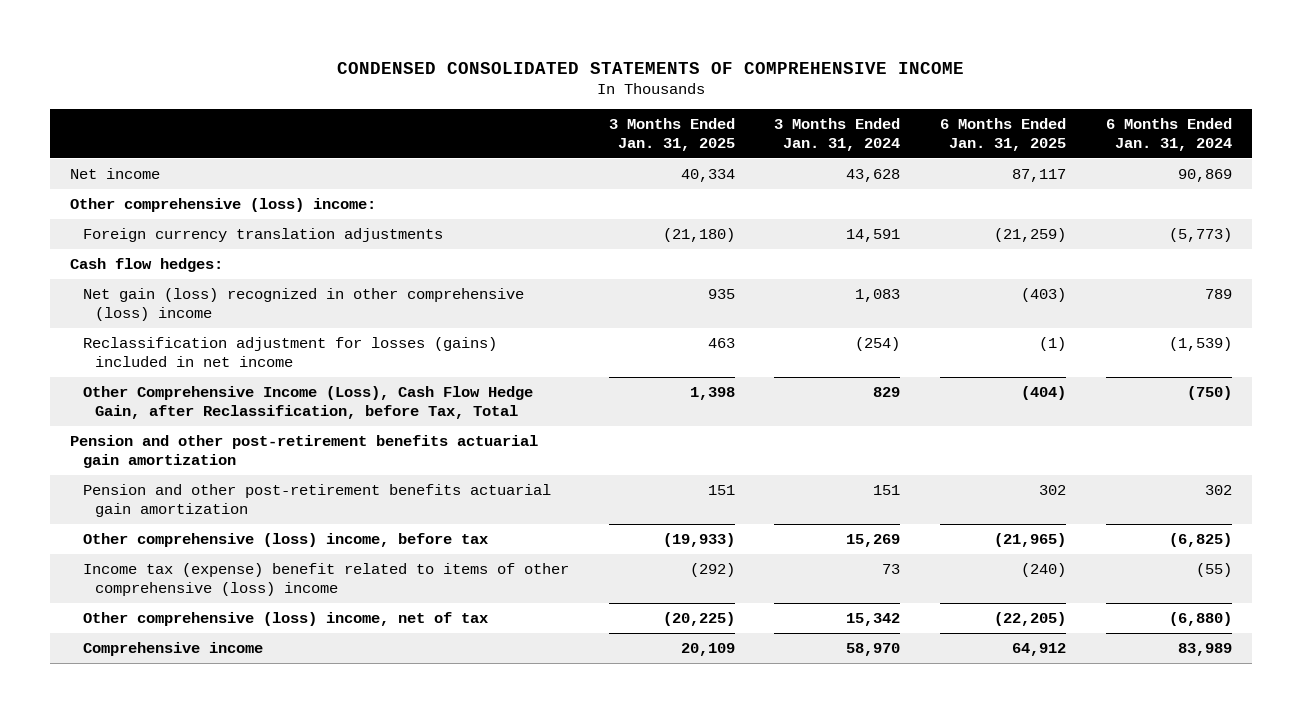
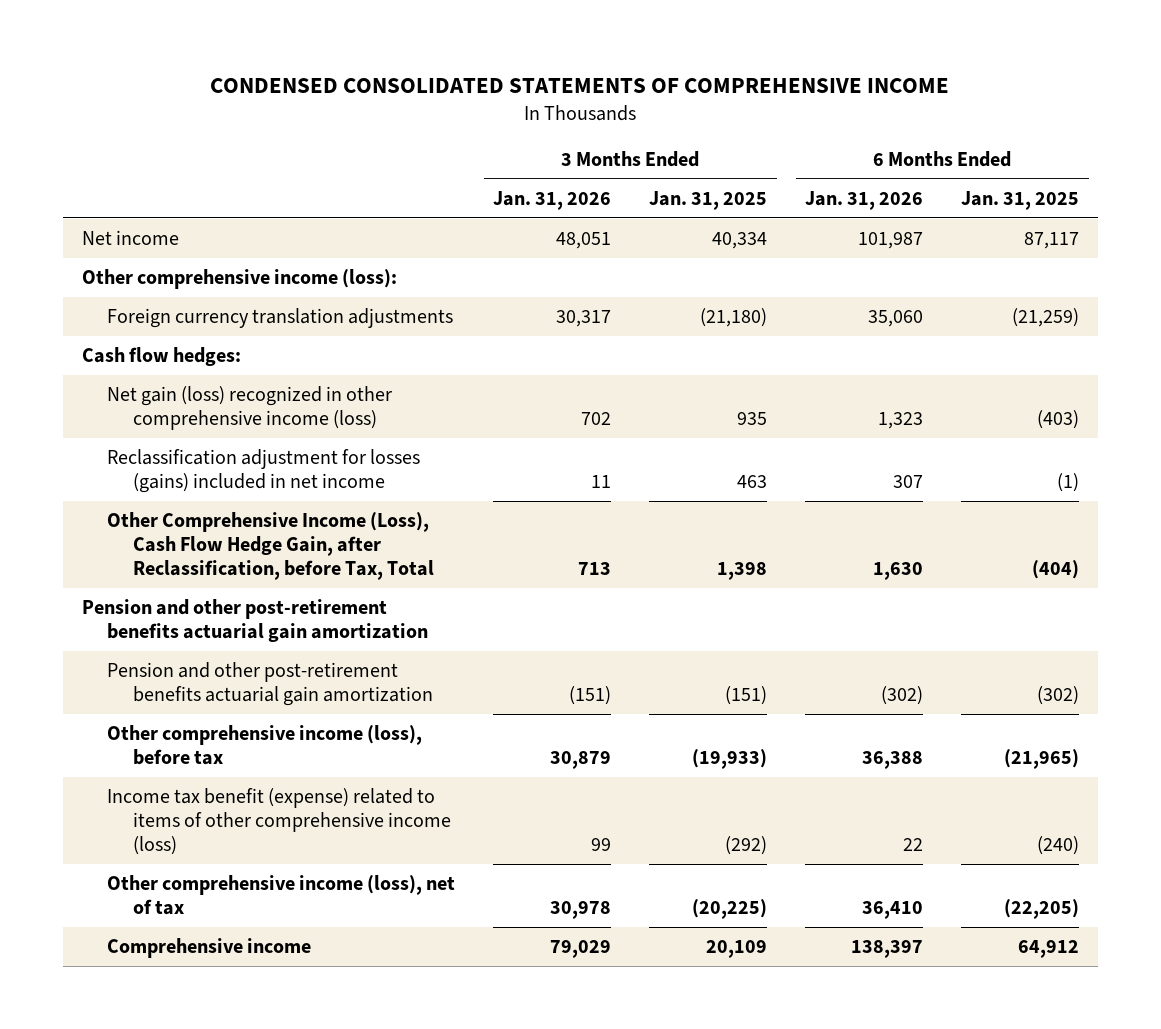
[774,118,901,152] 3 Months Ended Jan. 31, 2024 -> none
[1106,118,1233,152] 6 Months Ended Jan. 31, 2024 -> none
none -> [493,190,612,210] Jan. 31, 2026
none -> [805,190,924,210] Jan. 31, 2026
[69,197,376,212] Other comprehensive (loss) income: -> [81,268,397,289] Other comprehensive income (loss):
[82,287,524,321] Net gain (loss) recognized in other comprehensive (loss) income -> [107,385,393,430] Net gain (loss) recognized in other comprehensive income (loss)
[707,484,735,495] 151 -> [725,685,768,705] (151)
[1039,484,1067,495] 302 -> [1037,685,1080,705] (302)
[82,532,488,547] Other comprehensive (loss) income, before tax -> [107,724,423,765] Other comprehensive income (loss), before tax
[82,562,569,596] Income tax (expense) benefit related to items of other comprehensive (loss) income -> [107,787,452,855] Income tax benefit (expense) related to items of other comprehensive income (loss)
[82,611,488,626] Other comprehensive (loss) income, net of tax -> [107,874,456,915] Other comprehensive income (loss), net of tax

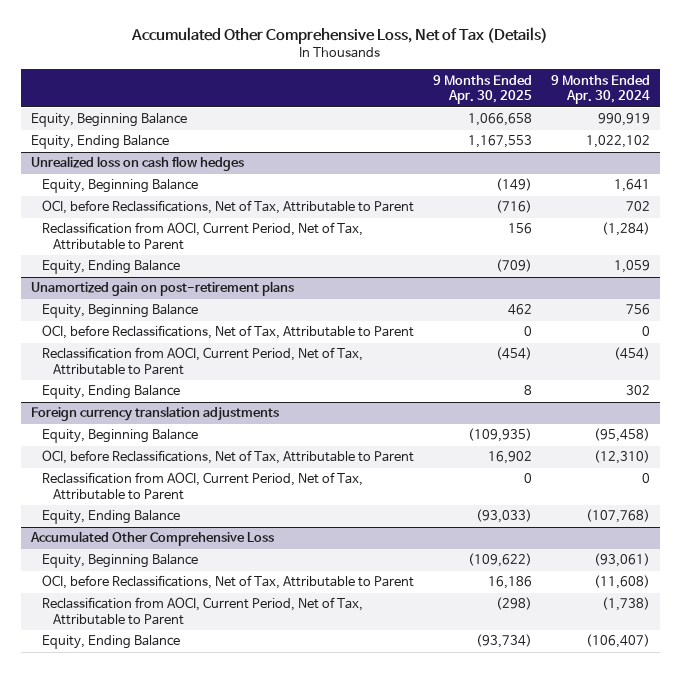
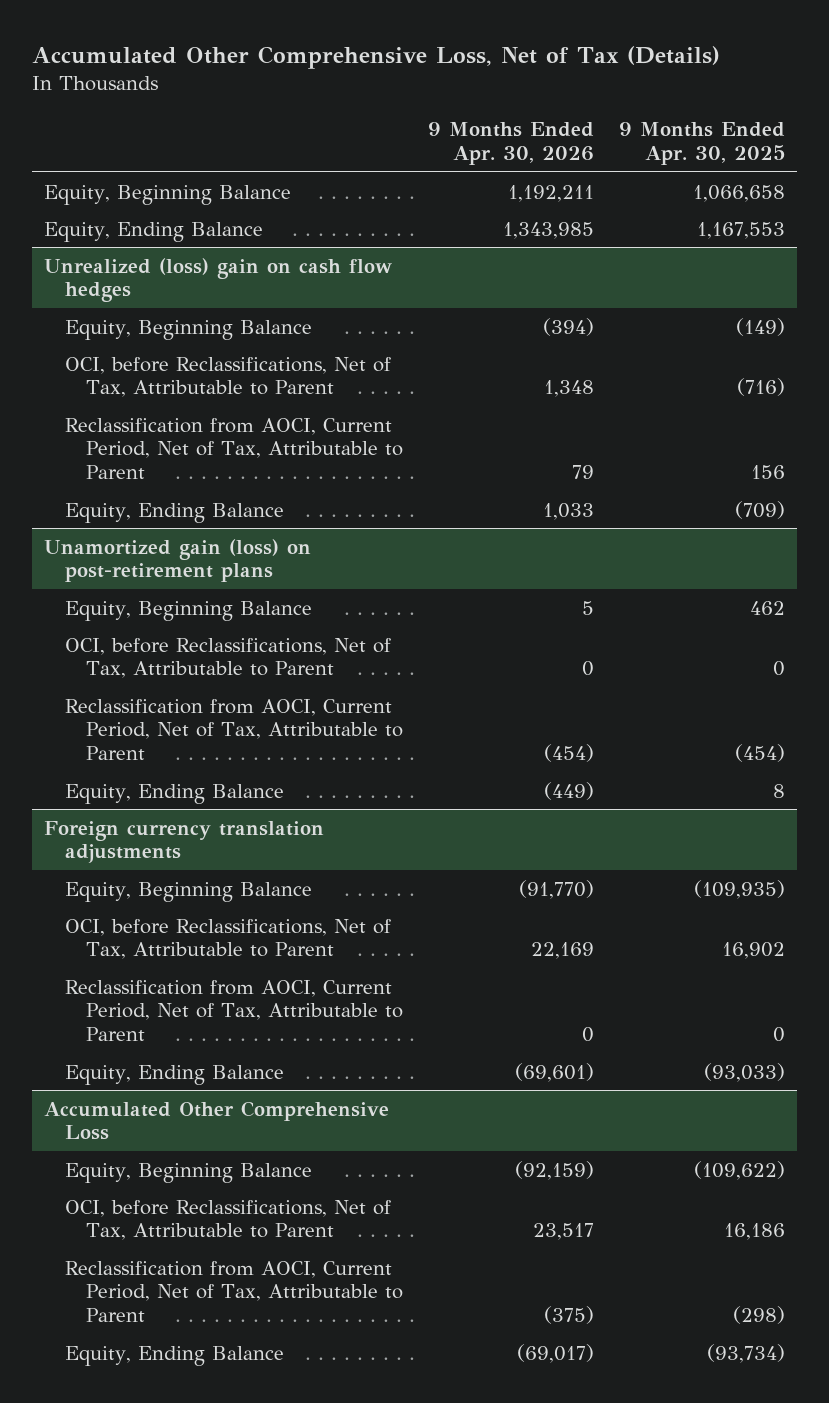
[551,74,651,105] 9 Months Ended Apr. 30, 2024 -> none
none -> [427,122,594,166] 9 Months Ended Apr. 30, 2026
[30,156,244,172] Unrealized loss on cash flow hedges -> [44,257,393,303] Unrealized (loss) gain on cash flow hedges
[30,281,294,297] Unamortized gain on post-retirement plans -> [44,538,312,583] Unamortized gain (loss) on post-retirement plans

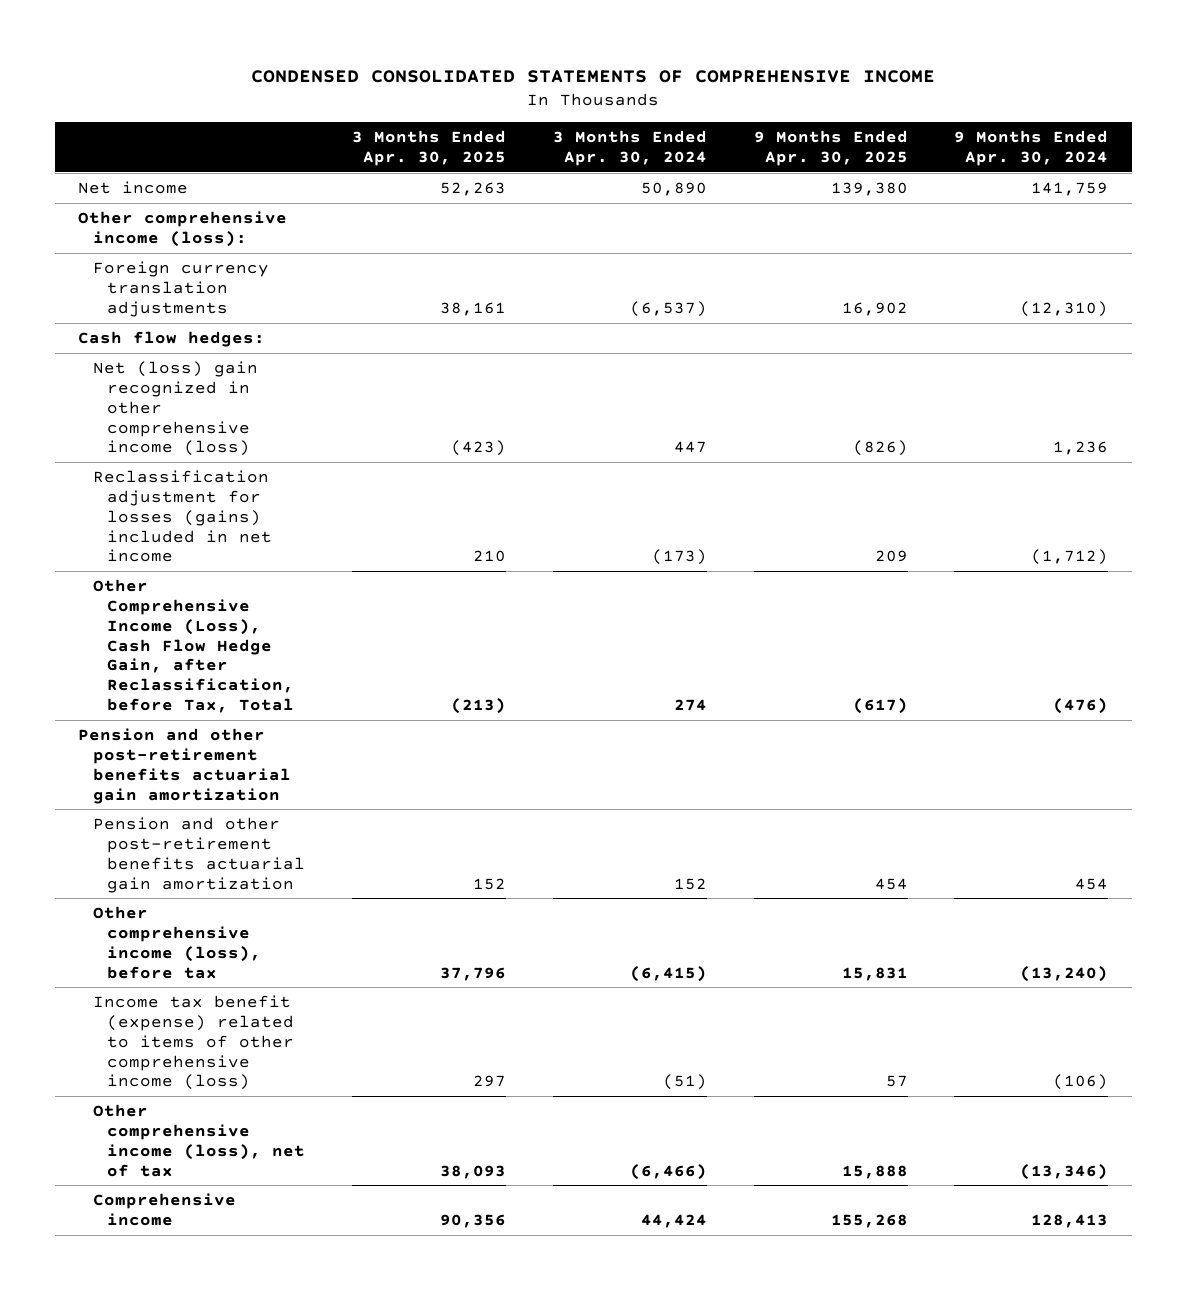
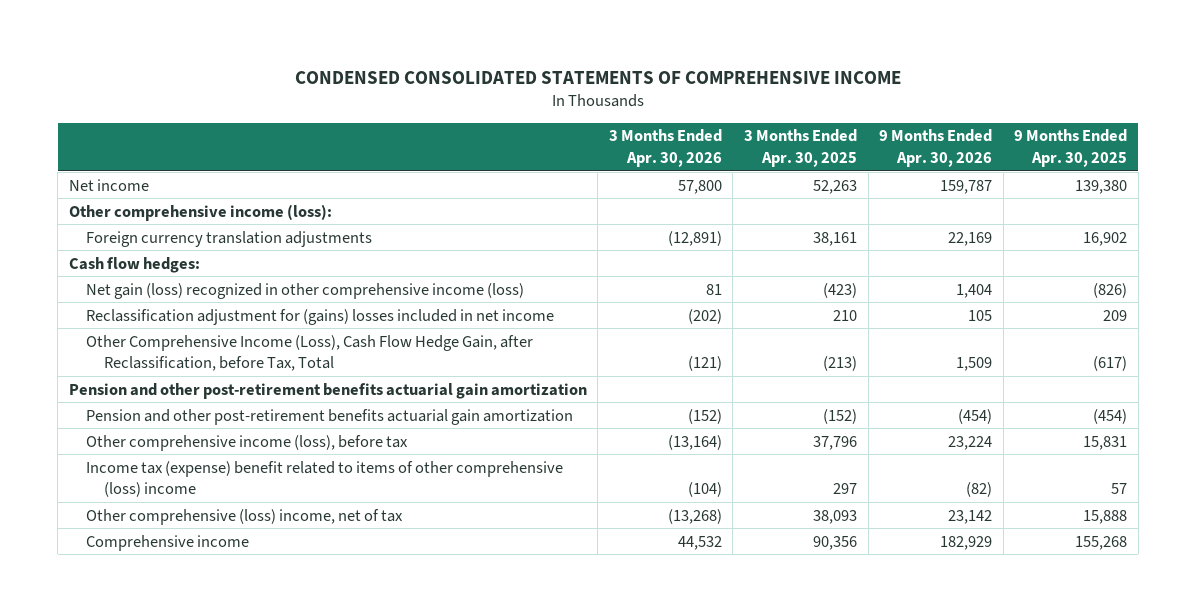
[552,130,707,167] 3 Months Ended Apr. 30, 2024 -> none
[954,130,1109,167] 9 Months Ended Apr. 30, 2024 -> none
none -> [608,129,722,168] 3 Months Ended Apr. 30, 2026
none -> [879,129,993,168] 9 Months Ended Apr. 30, 2026
[92,361,258,457] Net (loss) gain recognized in other comprehensive income (loss) -> [86,282,525,299] Net gain (loss) recognized in other comprehensive income (loss)
[92,470,272,563] Reclassification adjustment for losses (gains) included in net income -> [86,308,555,325] Reclassification adjustment for (gains) losses included in net income
[472,877,506,890] 152 -> [822,408,857,424] (152)
[874,877,908,890] 454 -> [1093,408,1128,424] (454)
[92,995,294,1091] Income tax benefit (expense) related to items of other comprehensive income (loss) -> [86,460,564,498] Income tax (expense) benefit related to items of other comprehensive (loss) income
[92,1104,305,1177] Other comprehensive income (loss), net of tax -> [86,508,404,525] Other comprehensive (loss) income, net of tax

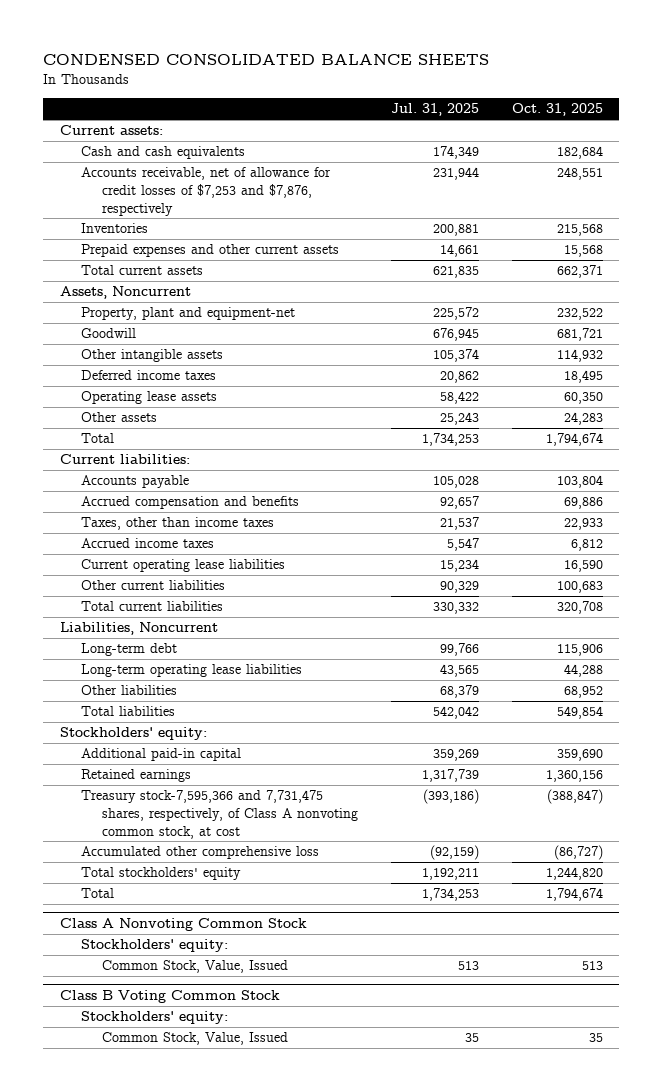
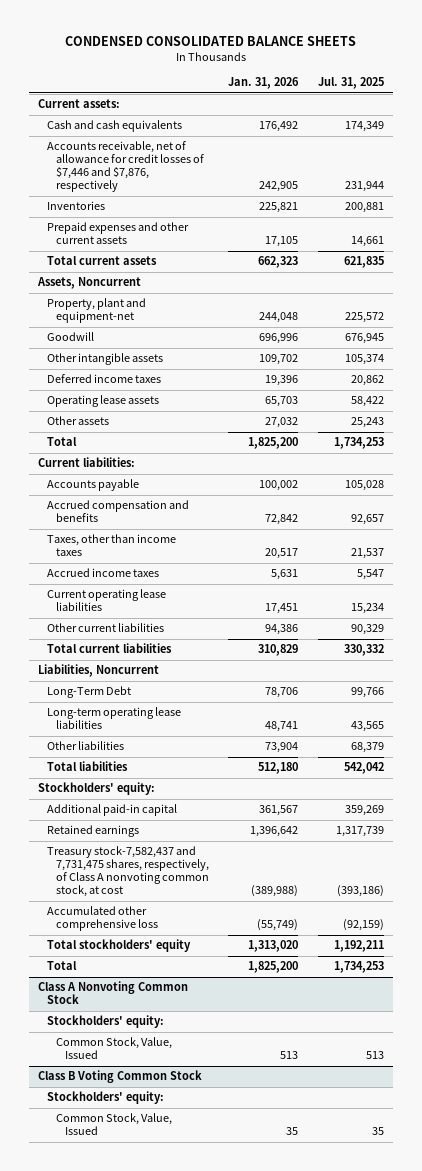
[511,103,603,117] Oct. 31, 2025 -> none
none -> [228,77,300,90] Jan. 31, 2026
[81,167,332,216] Accounts receivable, net of allowance for credit losses of $7,253 and $7,876, respectively -> [47,141,205,193] Accounts receivable, net of allowance for credit losses of $7,446 and $7,876, respectively
[81,643,178,657] Long-term debt -> [47,686,132,699] Long-Term Debt
[81,790,359,839] Treasury stock-7,595,366 and 7,731,475 shares, respectively, of Class A nonvoting common stock, at cost -> [47,846,210,898] Treasury stock-7,582,437 and 7,731,475 shares, respectively, of Class A nonvoting common stock, at cost

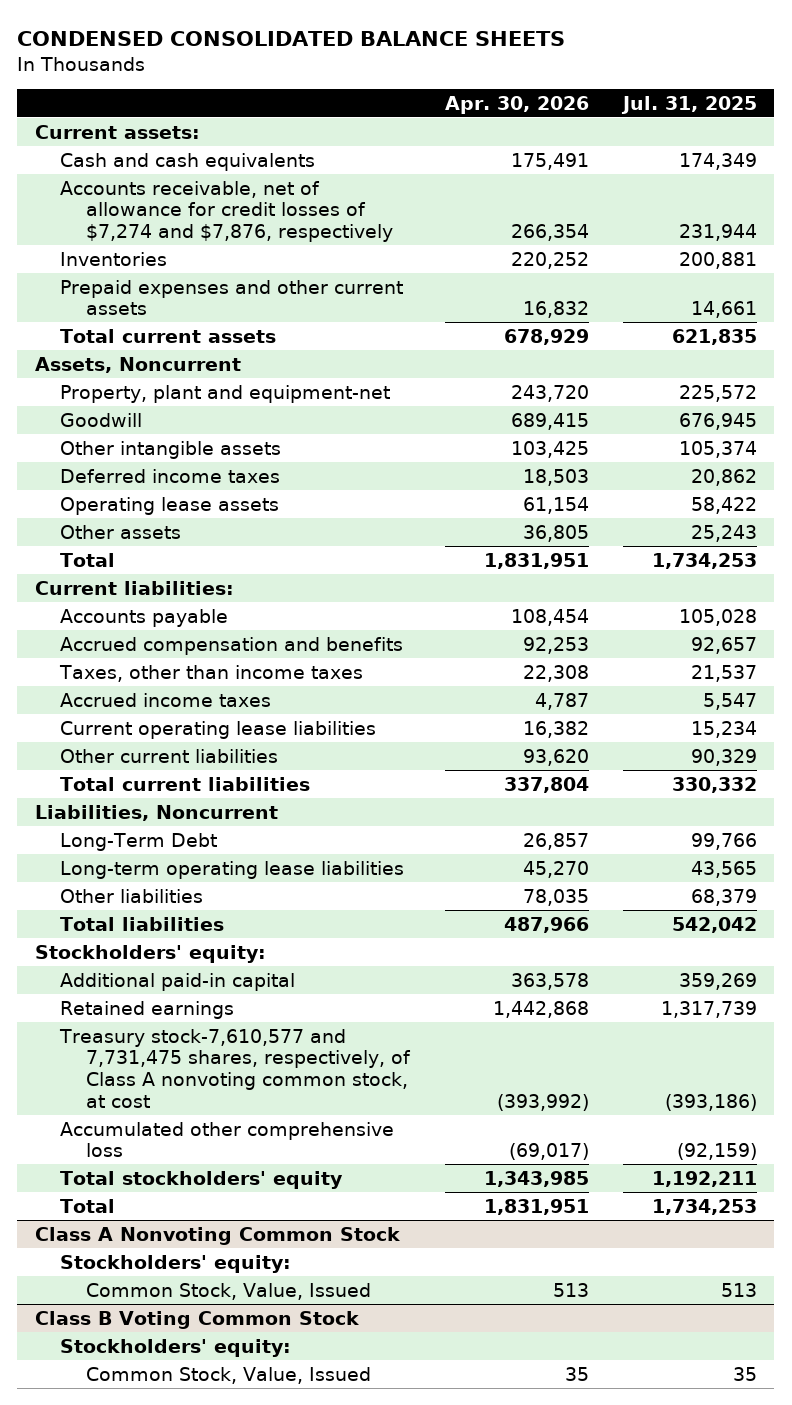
[228,77,300,90] Jan. 31, 2026 -> none
none -> [444,95,589,114] Apr. 30, 2026
[47,141,205,193] Accounts receivable, net of allowance for credit losses of $7,446 and $7,876, respectively -> [60,180,394,243] Accounts receivable, net of allowance for credit losses of $7,274 and $7,876, respectively
[47,846,210,898] Treasury stock-7,582,437 and 7,731,475 shares, respectively, of Class A nonvoting common stock, at cost -> [59,1028,412,1109] Treasury stock-7,610,577 and 7,731,475 shares, respectively, of Class A nonvoting common stock, at cost

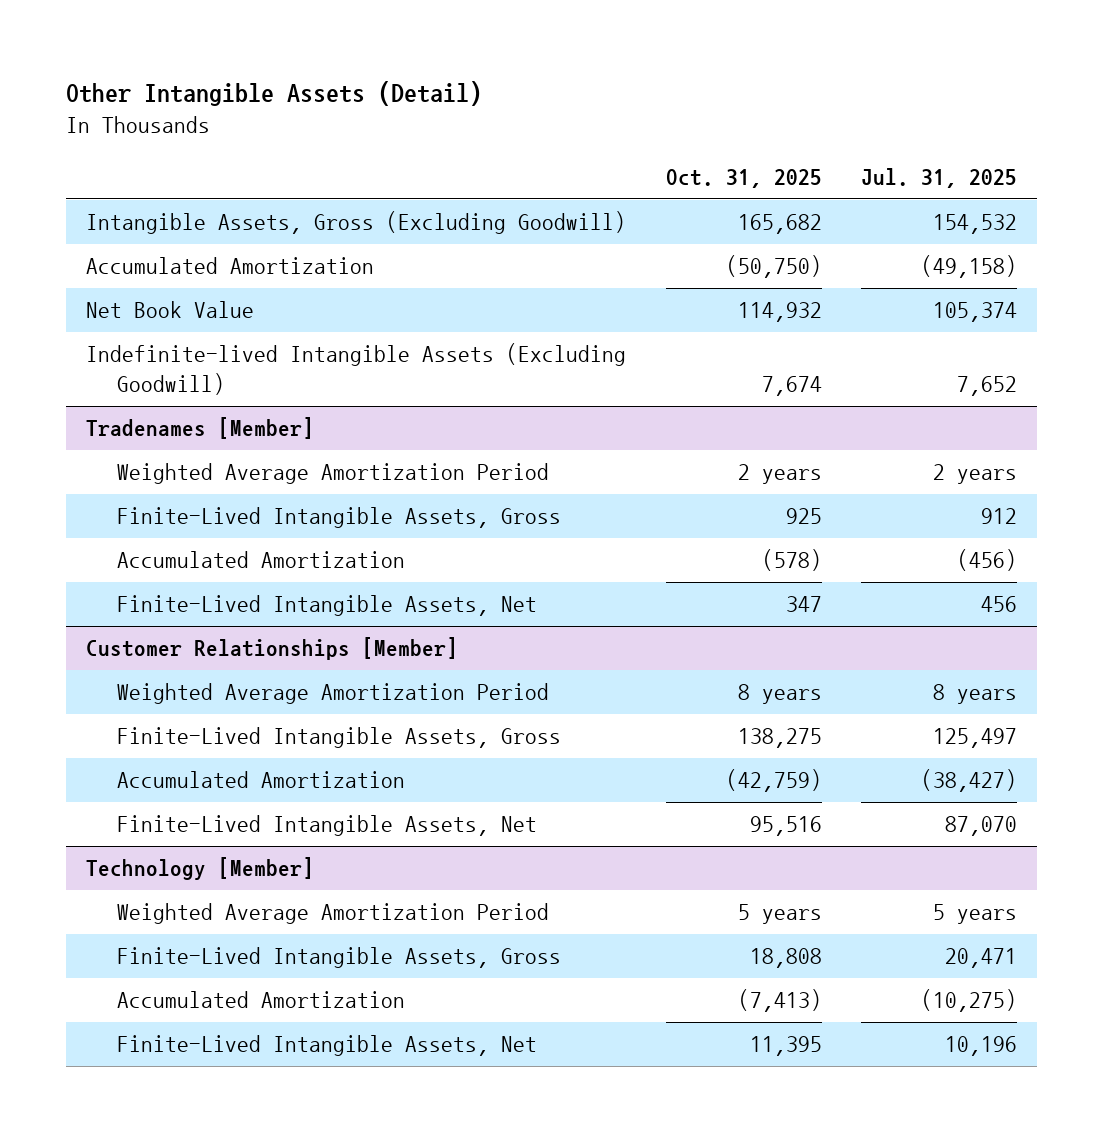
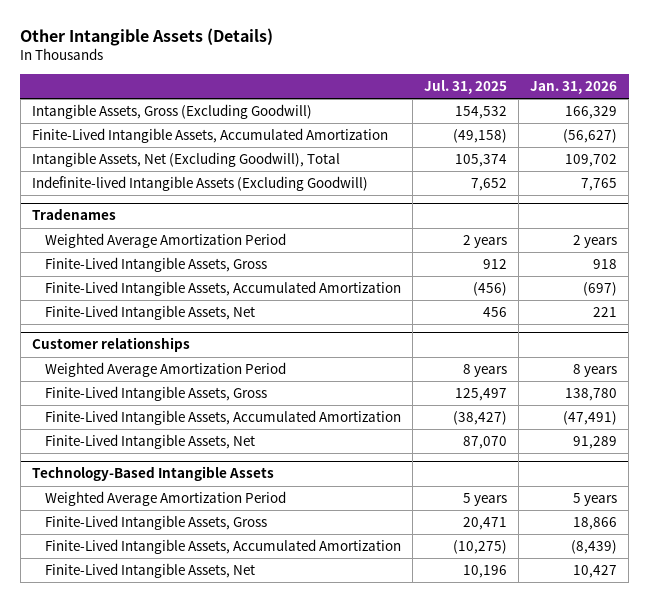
[66,81,483,107] Other Intangible Assets (Detail) -> [20,27,274,46] Other Intangible Assets (Details)
[665,168,822,188] Oct. 31, 2025 -> none
none -> [530,81,618,95] Jan. 31, 2026
[86,257,375,275] Accumulated Amortization -> [31,128,388,144] Finite-Lived Intangible Assets, Accumulated Amortization
[86,301,255,319] Net Book Value -> [31,152,340,168] Intangible Assets, Net (Excluding Goodwill), Total
[86,417,315,440] Tradenames [Member] -> [31,208,116,221] Tradenames
[116,551,405,569] Accumulated Amortization -> [44,281,401,297] Finite-Lived Intangible Assets, Accumulated Amortization
[86,637,459,661] Customer Relationships [Member] -> [31,337,190,353] Customer relationships
[116,771,405,789] Accumulated Amortization -> [44,410,401,426] Finite-Lived Intangible Assets, Accumulated Amortization
[86,857,315,881] Technology [Member] -> [31,466,274,482] Technology-Based Intangible Assets
[116,991,405,1009] Accumulated Amortization -> [44,539,401,555] Finite-Lived Intangible Assets, Accumulated Amortization

